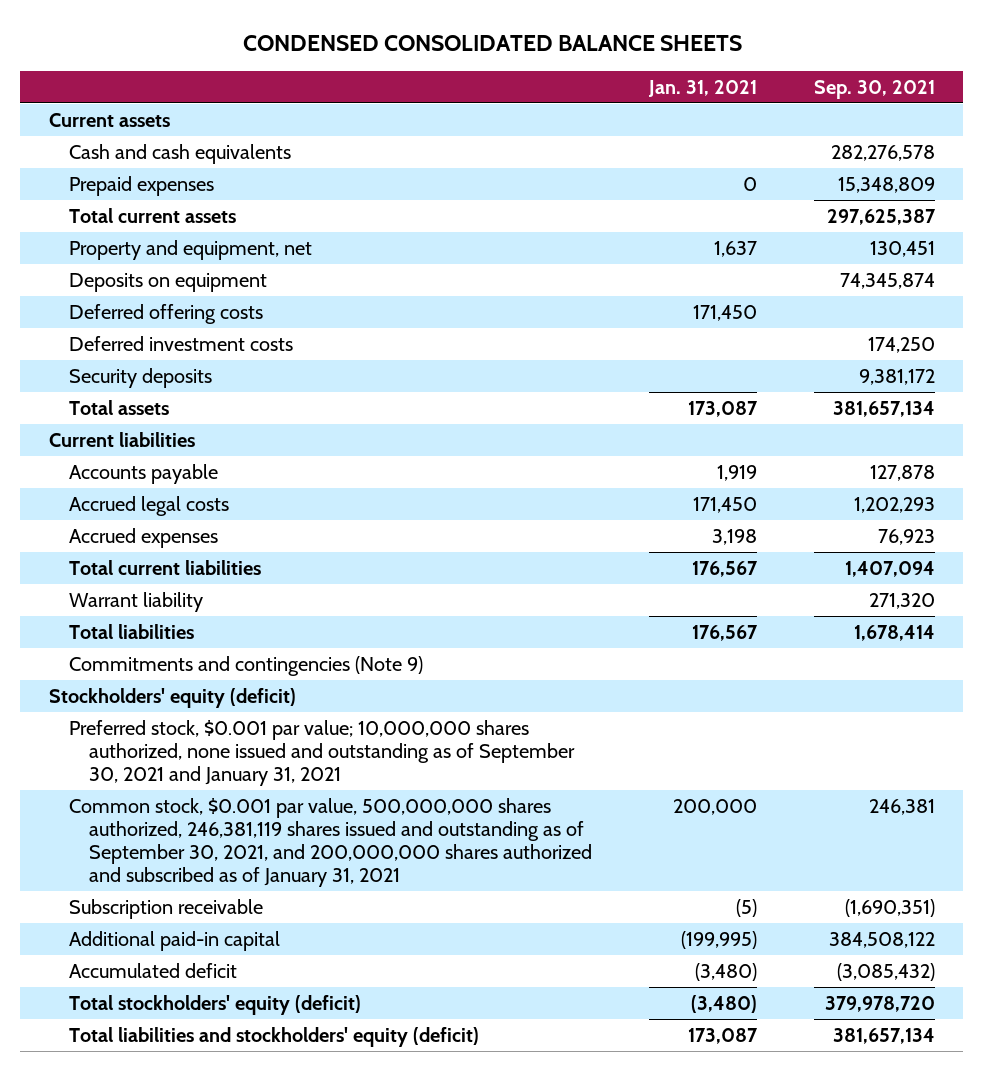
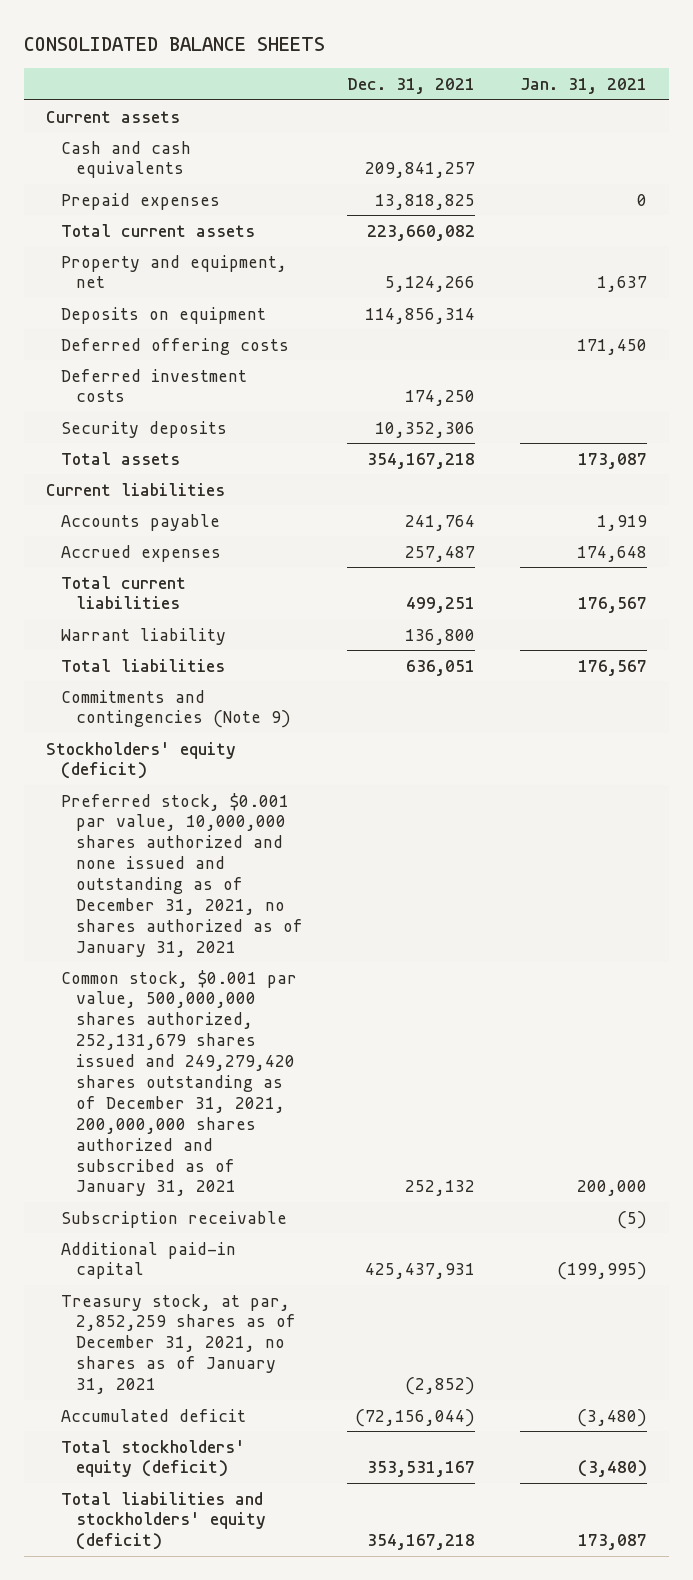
[242,34,742,51] CONDENSED CONSOLIDATED BALANCE SHEETS -> [24,36,326,51] CONSOLIDATED BALANCE SHEETS
[813,79,935,99] Sep. 30, 2021 -> none
none -> [347,77,476,94] Dec. 31, 2021
[68,496,229,517] Accrued legal costs -> none
[711,529,757,546] 3,198 -> [577,545,648,562] 174,648
[68,720,575,787] Preferred stock, $0.001 par value; 10,000,000 shares authorized, none issued and outstanding as of September 30, 2021 and January 31, 2021 -> [61,792,303,957] Preferred stock, $0.001 par value, 10,000,000 shares authorized and none issued and outstanding as of December 31, 2021, no shares authorized as of January 31, 2021
[68,798,592,888] Common stock, $0.001 par value, 500,000,000 shares authorized, 246,381,119 shares issued and outstanding as of September 30, 2021, and 200,000,000 shares authorized and subscribed as of January 31, 2021 -> [61,969,298,1197] Common stock, $0.001 par value, 500,000,000 shares authorized, 252,131,679 shares issued and 249,279,420 shares outstanding as of December 31, 2021, 200,000,000 shares authorized and subscribed as of January 31, 2021
none -> [61,1293,296,1395] Treasury stock, at par, 2,852,259 shares as of December 31, 2021, no shares as of January 31, 2021

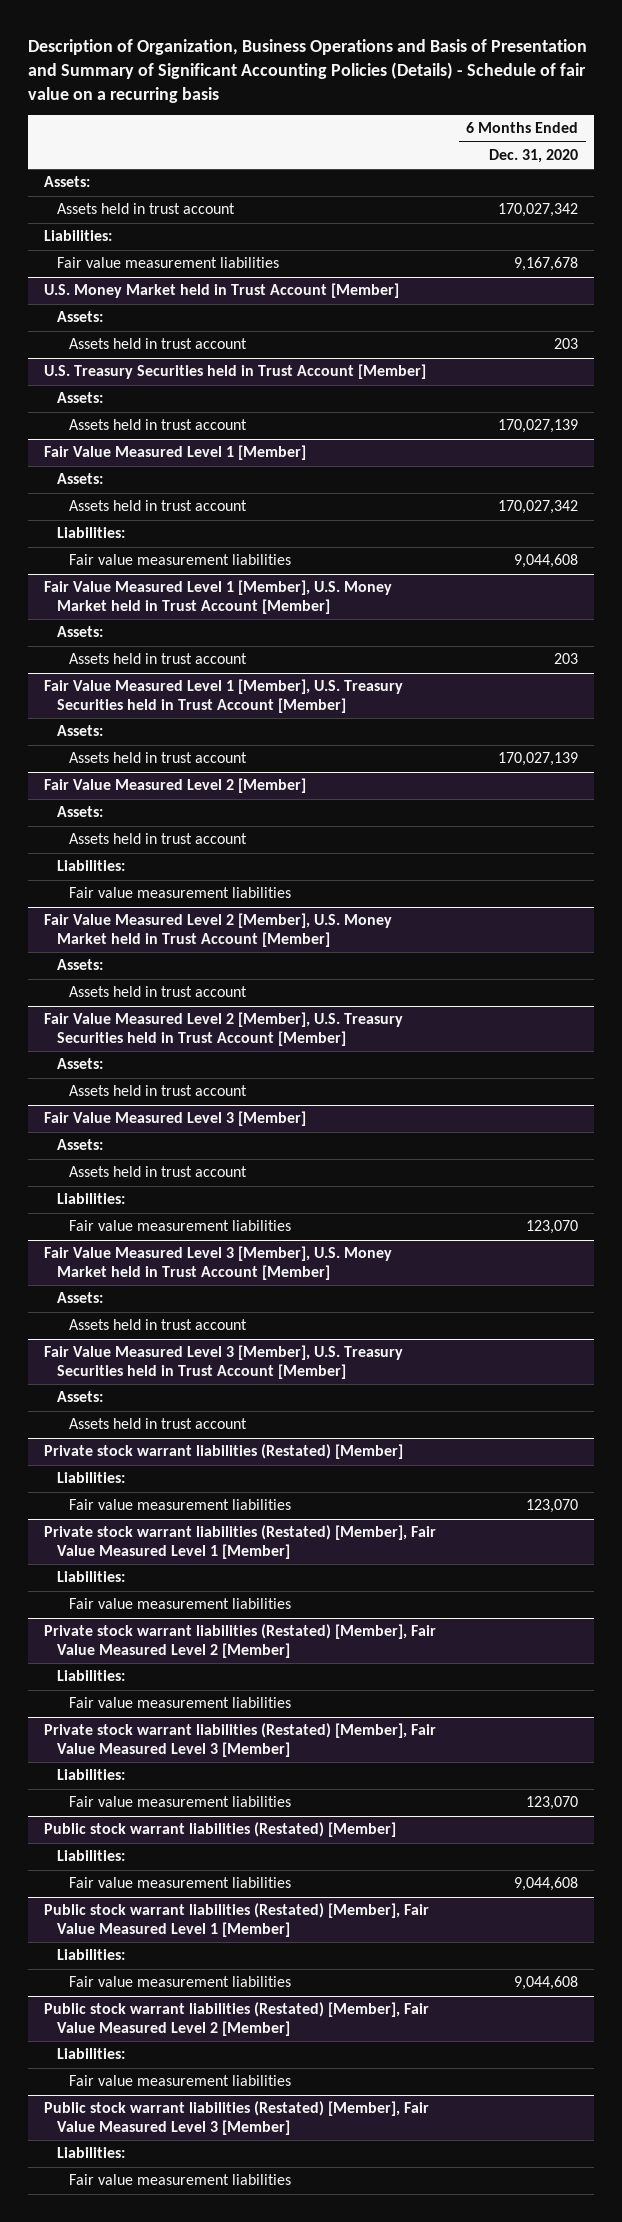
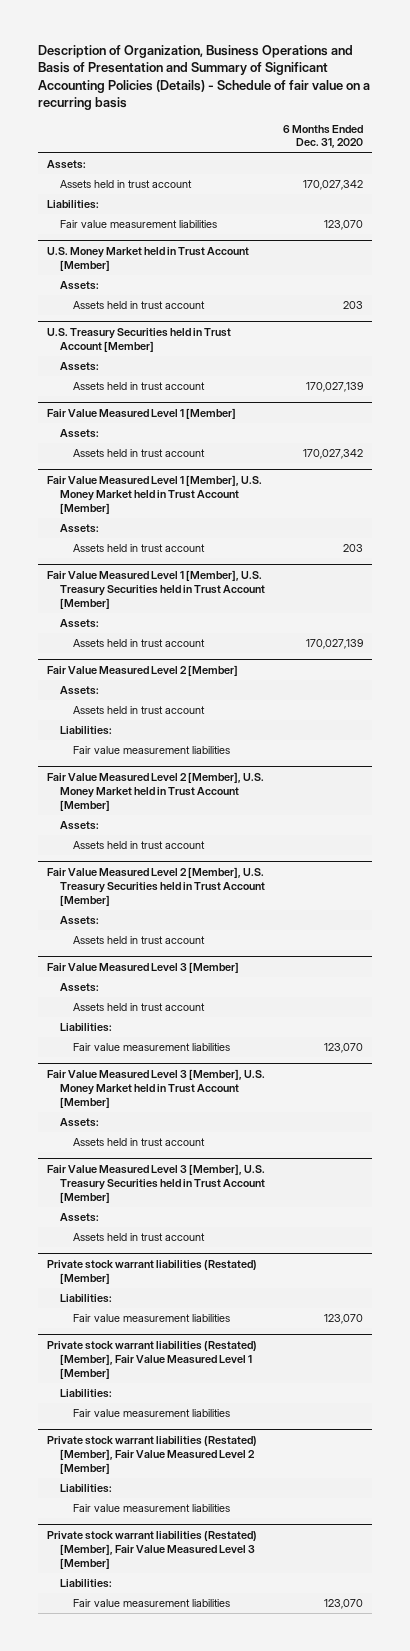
[514,257,579,272] 9,167,678 -> [323,220,363,231] 123,070
[56,527,125,539] Liabilities: -> none
[69,554,292,566] Fair value measurement liabilities -> none
[43,1822,396,1838] Public stock warrant liabilities (Restated) [Member] -> none
[56,1850,125,1862] Liabilities: -> none
[69,1877,292,1889] Fair value measurement liabilities -> none
[43,1903,429,1937] Public stock warrant liabilities (Restated) [Member], Fair Value Measured Level 1 [Member] -> none
[56,1949,125,1961] Liabilities: -> none
[69,1976,292,1988] Fair value measurement liabilities -> none
[43,2002,429,2036] Public stock warrant liabilities (Restated) [Member], Fair Value Measured Level 2 [Member] -> none
[56,2048,125,2060] Liabilities: -> none
[69,2075,292,2087] Fair value measurement liabilities -> none
[43,2101,429,2135] Public stock warrant liabilities (Restated) [Member], Fair Value Measured Level 3 [Member] -> none
[56,2147,125,2159] Liabilities: -> none
[69,2174,292,2186] Fair value measurement liabilities -> none

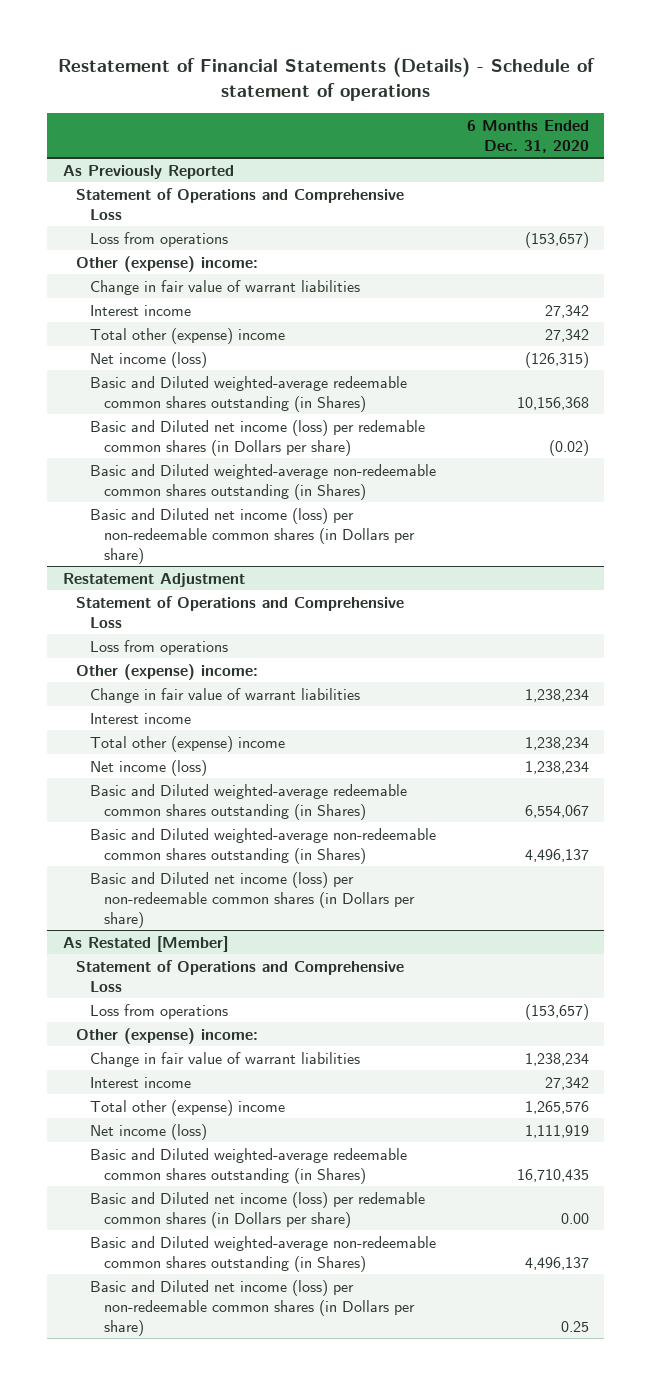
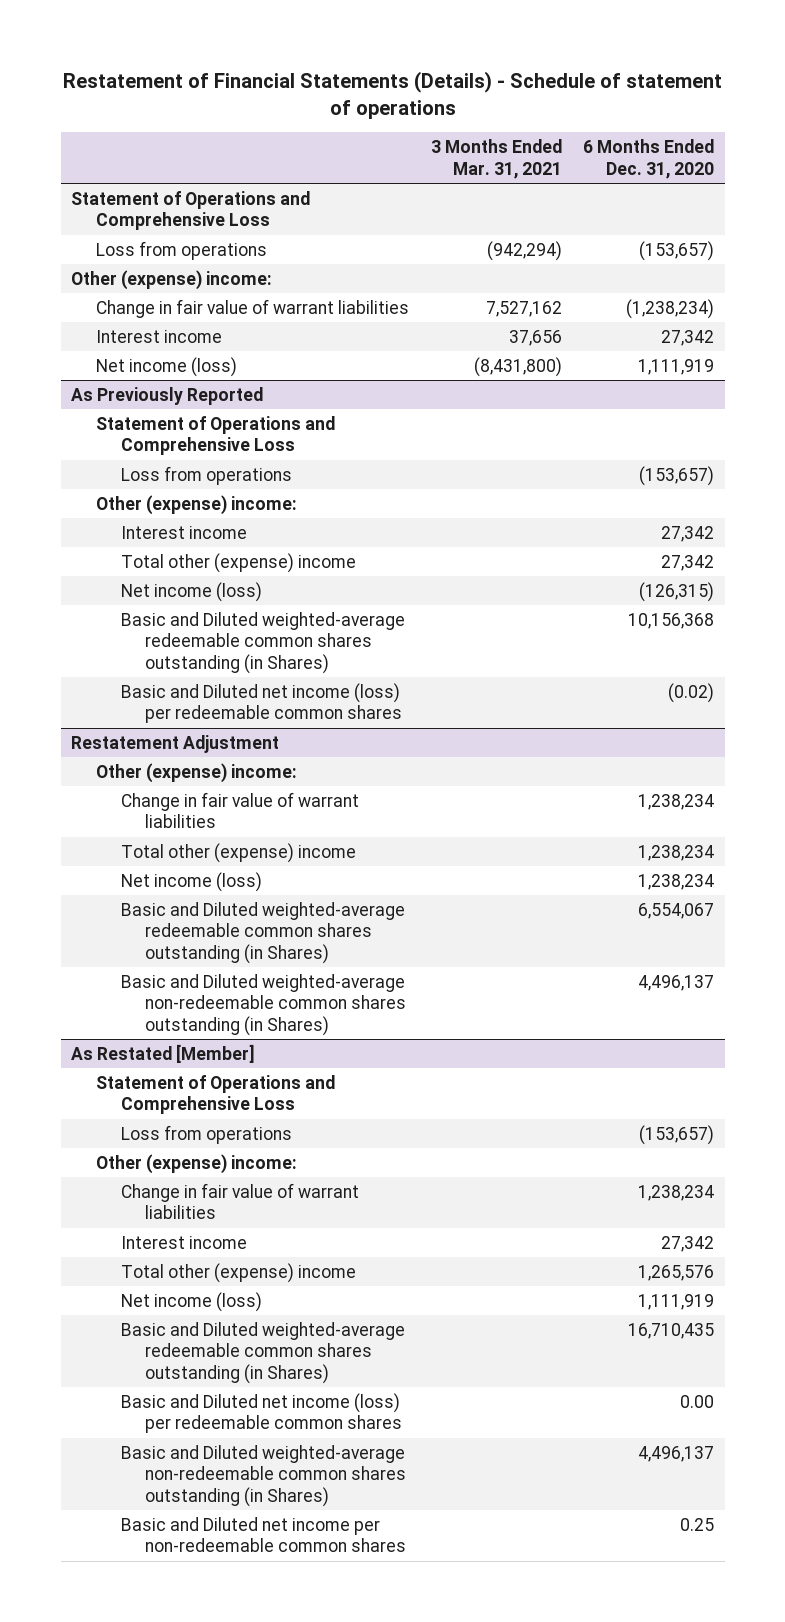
none -> [430,139,562,179] 3 Months Ended Mar. 31, 2021
none -> [71,190,311,231] Statement of Operations and Comprehensive Loss
none -> [95,240,267,260] Loss from operations
none -> [71,269,273,290] Other (expense) income:
none -> [95,298,409,318] Change in fair value of warrant liabilities
none -> [95,329,222,343] Interest income
none -> [95,356,237,377] Net income (loss)
[89,279,360,295] Change in fair value of warrant liabilities -> none
[89,463,436,500] Basic and Diluted weighted-average non-redeemable common shares outstanding (in Shares) -> none
[89,507,415,564] Basic and Diluted net income (loss) per non-redeemable common shares (in Dollars per share) -> none
[89,419,425,456] Basic and Diluted net income (loss) per redemable common shares (in Dollars per share) -> [120,682,403,724] Basic and Diluted net income (loss) per redeemable common shares
[76,595,405,628] Statement of Operations and Comprehensive Loss -> none
[89,639,228,655] Loss from operations -> none
[89,712,191,724] Interest income -> none
[89,871,415,928] Basic and Diluted net income (loss) per non-redeemable common shares (in Dollars per share) -> none
[89,1191,425,1228] Basic and Diluted net income (loss) per redemable common shares (in Dollars per share) -> [120,1392,403,1434] Basic and Diluted net income (loss) per redeemable common shares
[89,1279,415,1336] Basic and Diluted net income (loss) per non-redeemable common shares (in Dollars per share) -> [120,1516,407,1553] Basic and Diluted net income per non-redeemable common shares

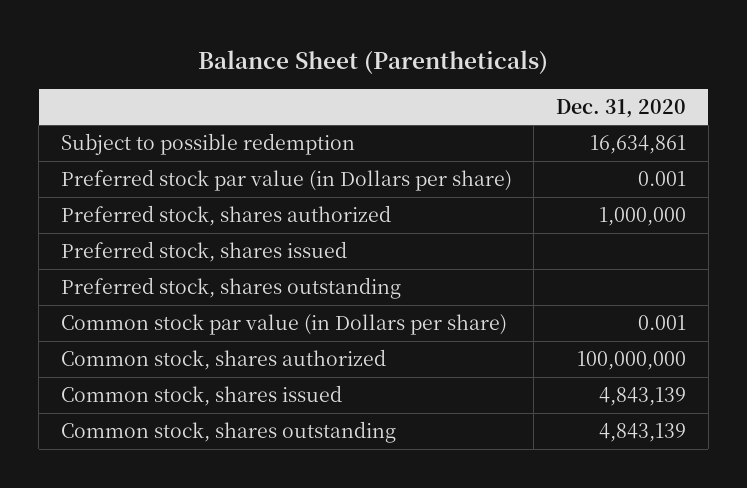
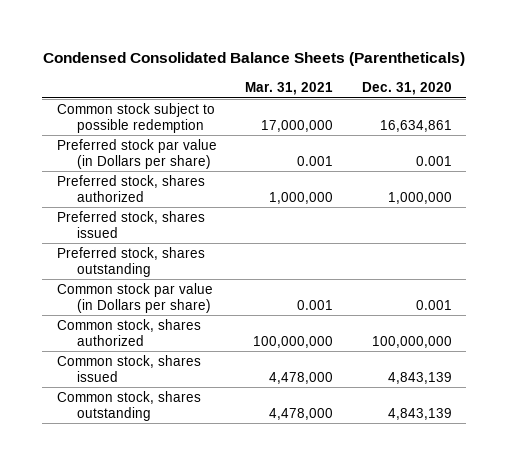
[198,50,549,75] Balance Sheet (Parentheticals) -> [43,52,466,67] Condensed Consolidated Balance Sheets (Parentheticals)
none -> [245,81,334,95] Mar. 31, 2021
[60,132,355,155] Subject to possible redemption -> [56,103,215,133] Common stock subject to possible redemption

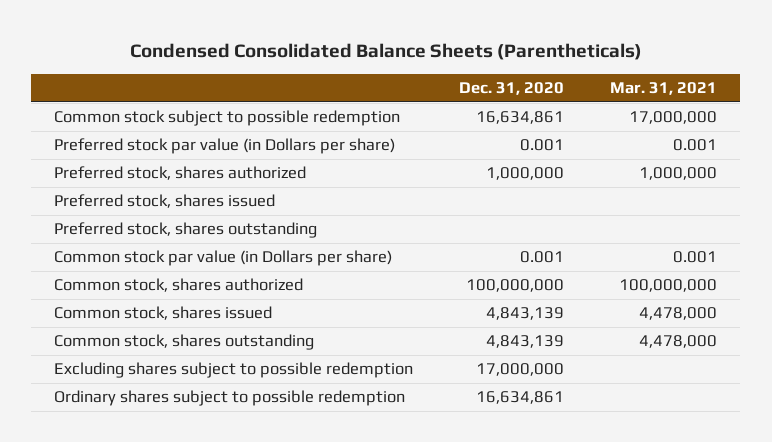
none -> [54,362,414,379] Excluding shares subject to possible redemption
none -> [54,390,406,407] Ordinary shares subject to possible redemption

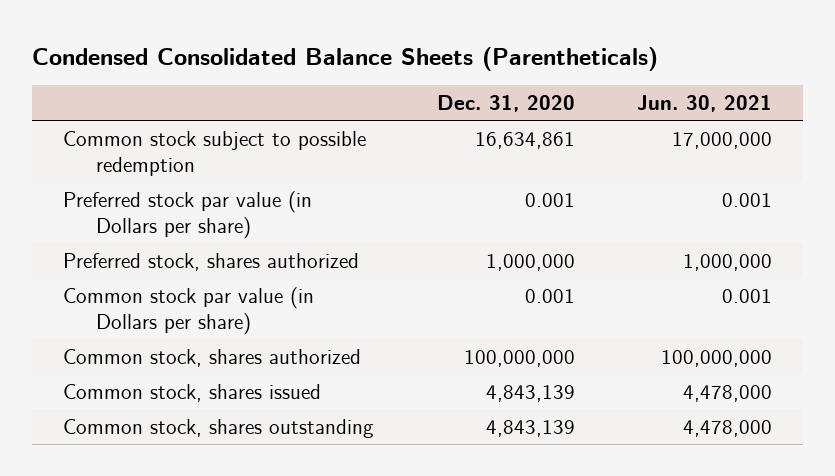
[610,82,718,96] Mar. 31, 2021 -> none
none -> [636,95,772,113] Jun. 30, 2021
[54,194,276,209] Preferred stock, shares issued -> none
[54,222,318,239] Preferred stock, shares outstanding -> none
[54,362,414,379] Excluding shares subject to possible redemption -> none
[54,390,406,407] Ordinary shares subject to possible redemption -> none

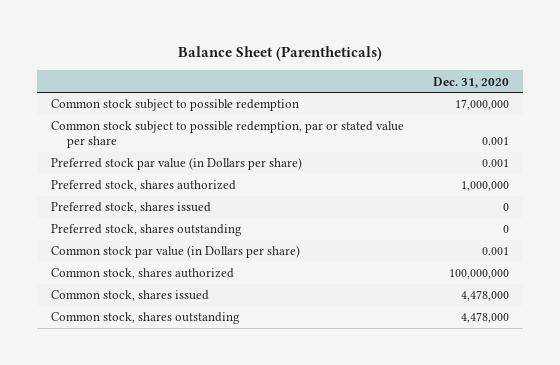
[32,46,659,71] Condensed Consolidated Balance Sheets (Parentheticals) -> [178,46,383,62] Balance Sheet (Parentheticals)
[636,95,772,113] Jun. 30, 2021 -> none
[474,131,575,149] 16,634,861 -> [454,99,509,111] 17,000,000
none -> [51,121,405,149] Common stock subject to possible redemption, par or stated value per share
none -> [51,202,212,214] Preferred stock, shares issued
none -> [51,224,243,237] Preferred stock, shares outstanding
[485,384,575,402] 4,843,139 -> [460,290,509,302] 4,478,000
[485,419,575,437] 4,843,139 -> [460,312,509,324] 4,478,000

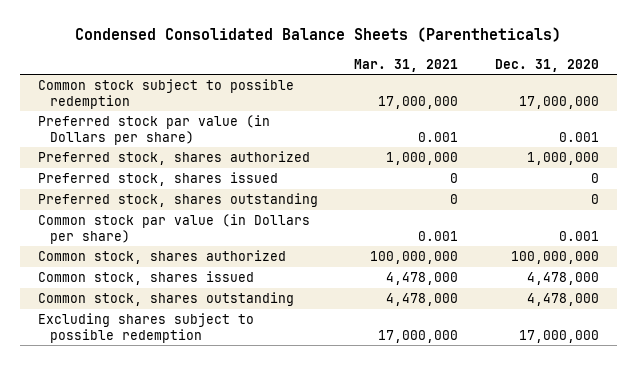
[178,46,383,62] Balance Sheet (Parentheticals) -> [75,27,562,43] Condensed Consolidated Balance Sheets (Parentheticals)
none -> [354,58,459,72] Mar. 31, 2021
[51,121,405,149] Common stock subject to possible redemption, par or stated value per share -> none
none -> [37,313,254,343] Excluding shares subject to possible redemption

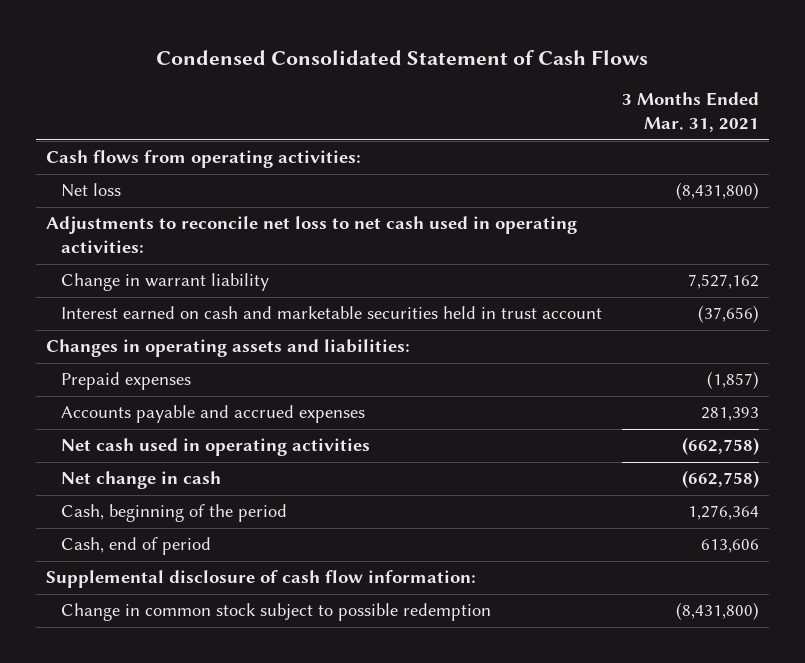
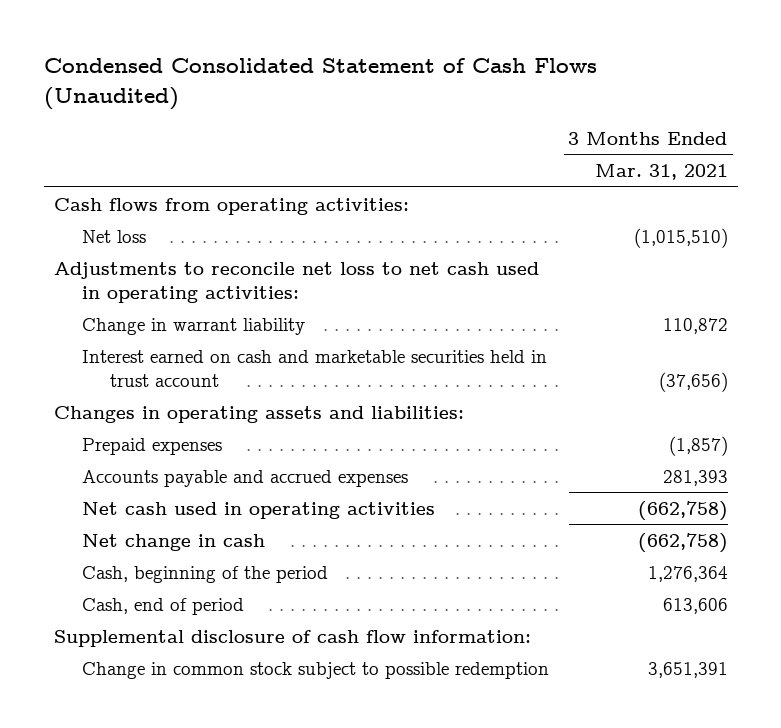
[156,49,649,65] Condensed Consolidated Statement of Cash Flows -> [43,58,597,110] Condensed Consolidated Statement of Cash Flows (Unaudited)
[675,182,759,201] (8,431,800) -> [633,227,728,248] (1,015,510)
[687,274,759,290] 7,527,162 -> [662,317,728,334] 110,872
[675,602,759,621] (8,431,800) -> [647,661,728,678] 3,651,391

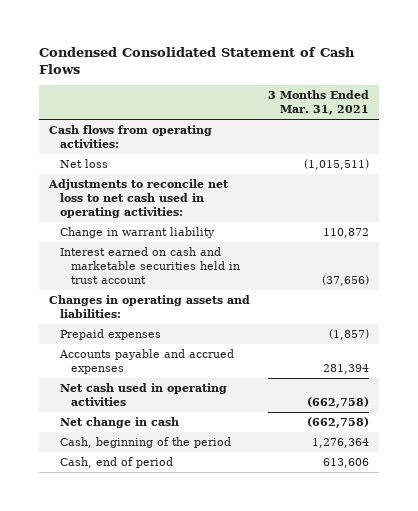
[43,58,597,110] Condensed Consolidated Statement of Cash Flows (Unaudited) -> [39,46,356,74] Condensed Consolidated Statement of Cash Flows
[633,227,728,248] (1,015,510) -> [304,159,370,171] (1,015,511)
[662,469,728,486] 281,393 -> [323,363,370,374] 281,394
[53,629,531,647] Supplemental disclosure of cash flow information: -> none
[81,661,549,679] Change in common stock subject to possible redemption -> none

